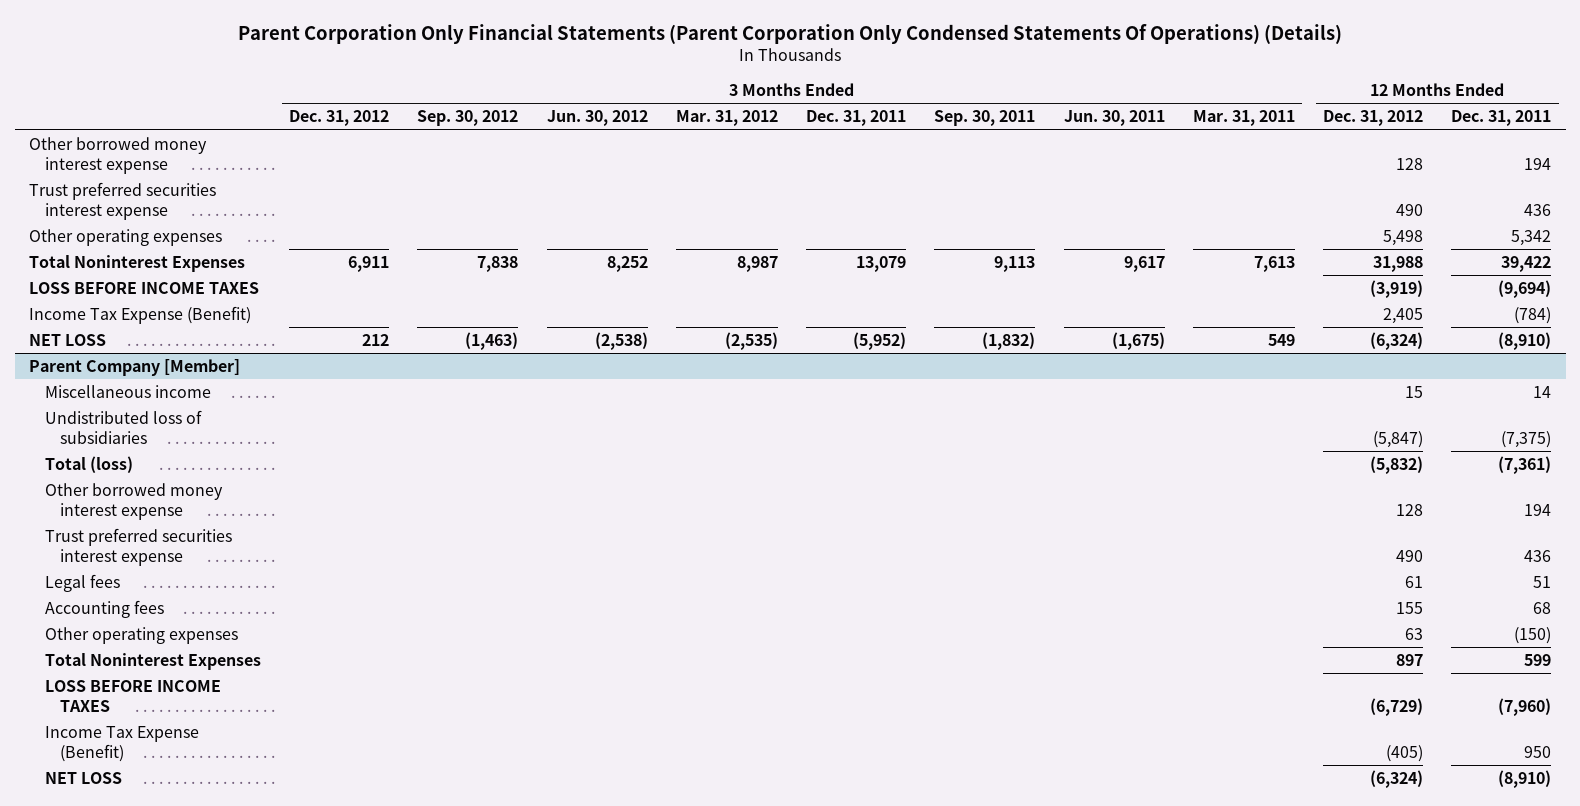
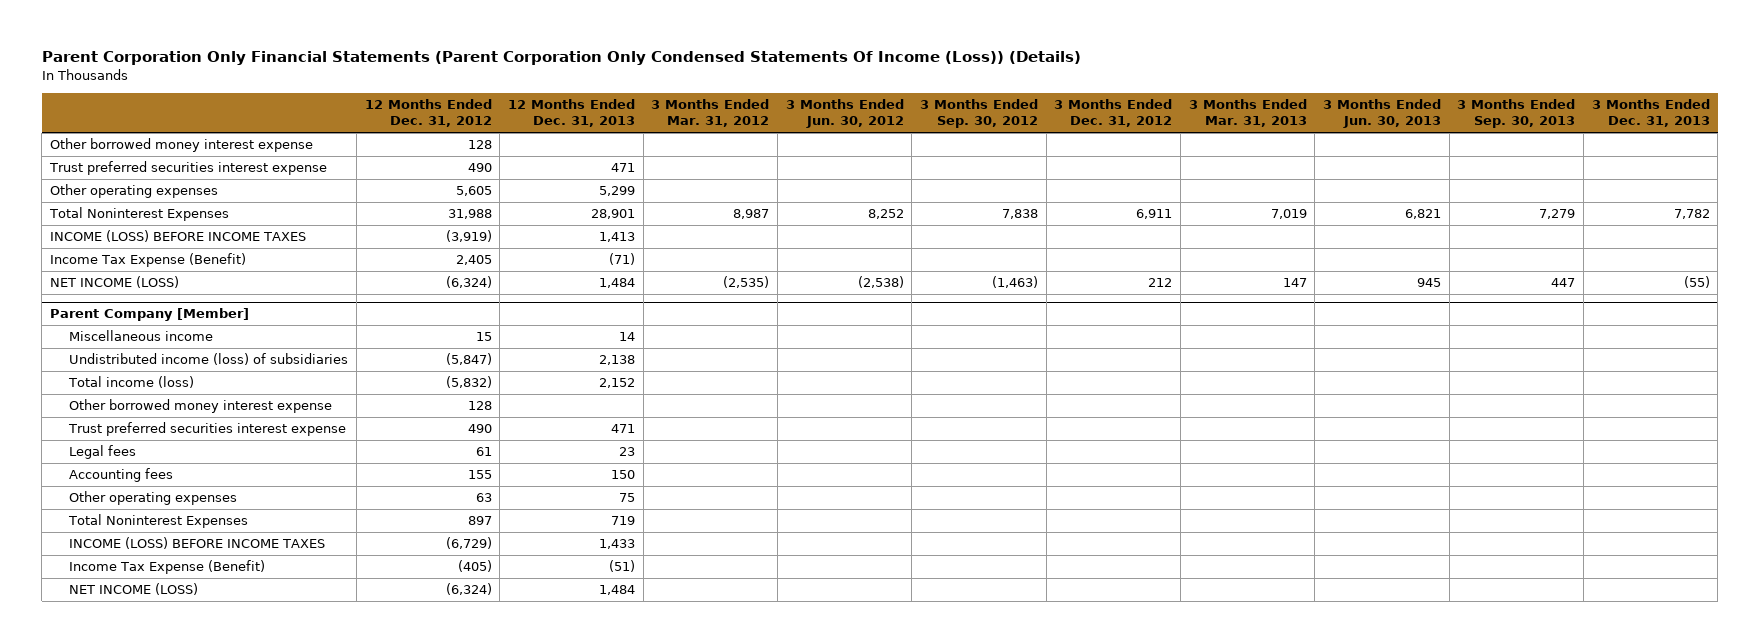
[238,23,1343,44] Parent Corporation Only Financial Statements (Parent Corporation Only Condensed Statements Of Operations) (Details) -> [41,50,1081,65] Parent Corporation Only Financial Statements (Parent Corporation Only Condensed Statements Of Income (Loss)) (Details)
[806,110,907,127] Dec. 31, 2011 -> none
[934,110,1036,127] Sep. 30, 2011 -> none
[1063,110,1165,127] Jun. 30, 2011 -> none
[1192,110,1295,127] Mar. 31, 2011 -> none
[1451,110,1552,127] Dec. 31, 2011 -> none
none -> [507,98,635,128] 12 Months Ended Dec. 31, 2013
none -> [1188,98,1307,128] 3 Months Ended Mar. 31, 2013
none -> [1322,98,1441,129] 3 Months Ended Jun. 30, 2013
none -> [1457,98,1576,129] 3 Months Ended Sep. 30, 2013
none -> [1591,98,1710,128] 3 Months Ended Dec. 31, 2013
[1383,229,1424,246] 5,498 -> [455,186,492,197] 5,605
[28,281,259,294] LOSS BEFORE INCOME TAXES -> [49,230,306,243] INCOME (LOSS) BEFORE INCOME TAXES
[28,333,106,346] NET LOSS -> [49,276,179,289] NET INCOME (LOSS)
[44,409,202,444] Undistributed loss of subsidiaries -> [69,353,349,366] Undistributed income (loss) of subsidiaries
[44,455,133,473] Total (loss) -> [68,376,195,389] Total income (loss)
[44,679,221,712] LOSS BEFORE INCOME TAXES -> [69,537,326,550] INCOME (LOSS) BEFORE INCOME TAXES
[44,771,122,784] NET LOSS -> [69,583,199,596] NET INCOME (LOSS)

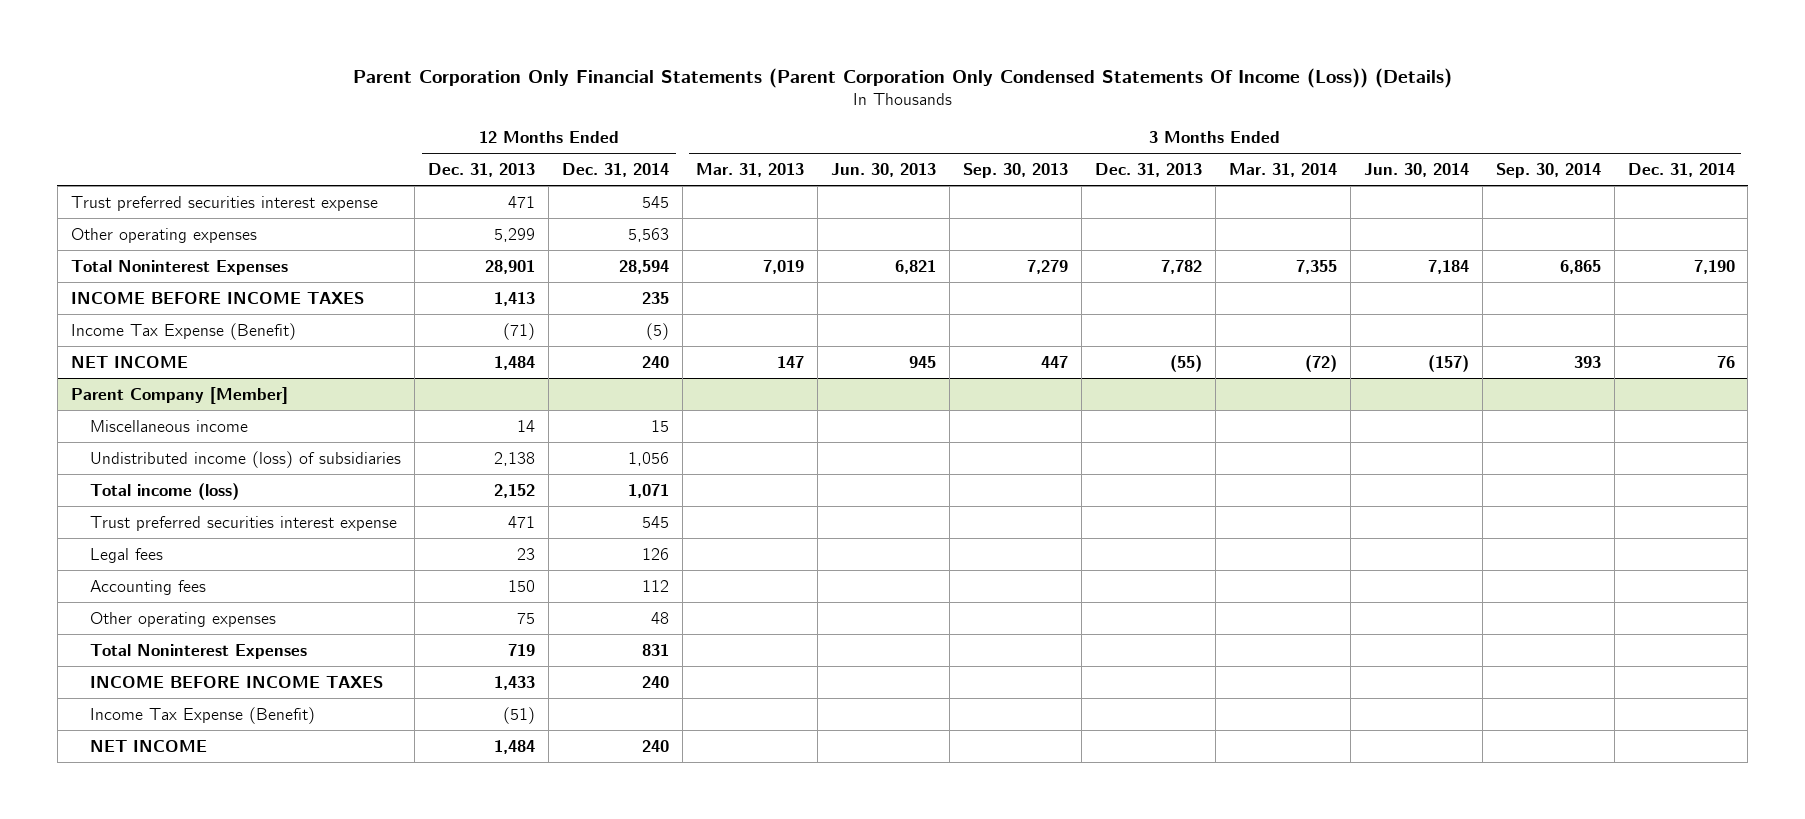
[364,98,492,128] 12 Months Ended Dec. 31, 2012 -> none
[651,98,770,128] 3 Months Ended Mar. 31, 2012 -> none
[785,98,904,129] 3 Months Ended Jun. 30, 2012 -> none
[919,98,1038,129] 3 Months Ended Sep. 30, 2012 -> none
[1054,98,1173,128] 3 Months Ended Dec. 31, 2012 -> none
none -> [562,162,670,177] Dec. 31, 2014
none -> [1228,162,1337,177] Mar. 31, 2014
none -> [1363,162,1469,177] Jun. 30, 2014
none -> [1495,162,1601,178] Sep. 30, 2014
none -> [1627,162,1735,177] Dec. 31, 2014
[49,138,313,153] Other borrowed money interest expense -> none
[49,230,306,243] INCOME (LOSS) BEFORE INCOME TAXES -> [70,291,364,304] INCOME BEFORE INCOME TAXES
[49,276,179,289] NET INCOME (LOSS) -> [70,355,188,368] NET INCOME
[69,399,333,414] Other borrowed money interest expense -> none
[69,537,326,550] INCOME (LOSS) BEFORE INCOME TAXES -> [90,675,384,688] INCOME BEFORE INCOME TAXES
[69,583,199,596] NET INCOME (LOSS) -> [90,739,208,752] NET INCOME

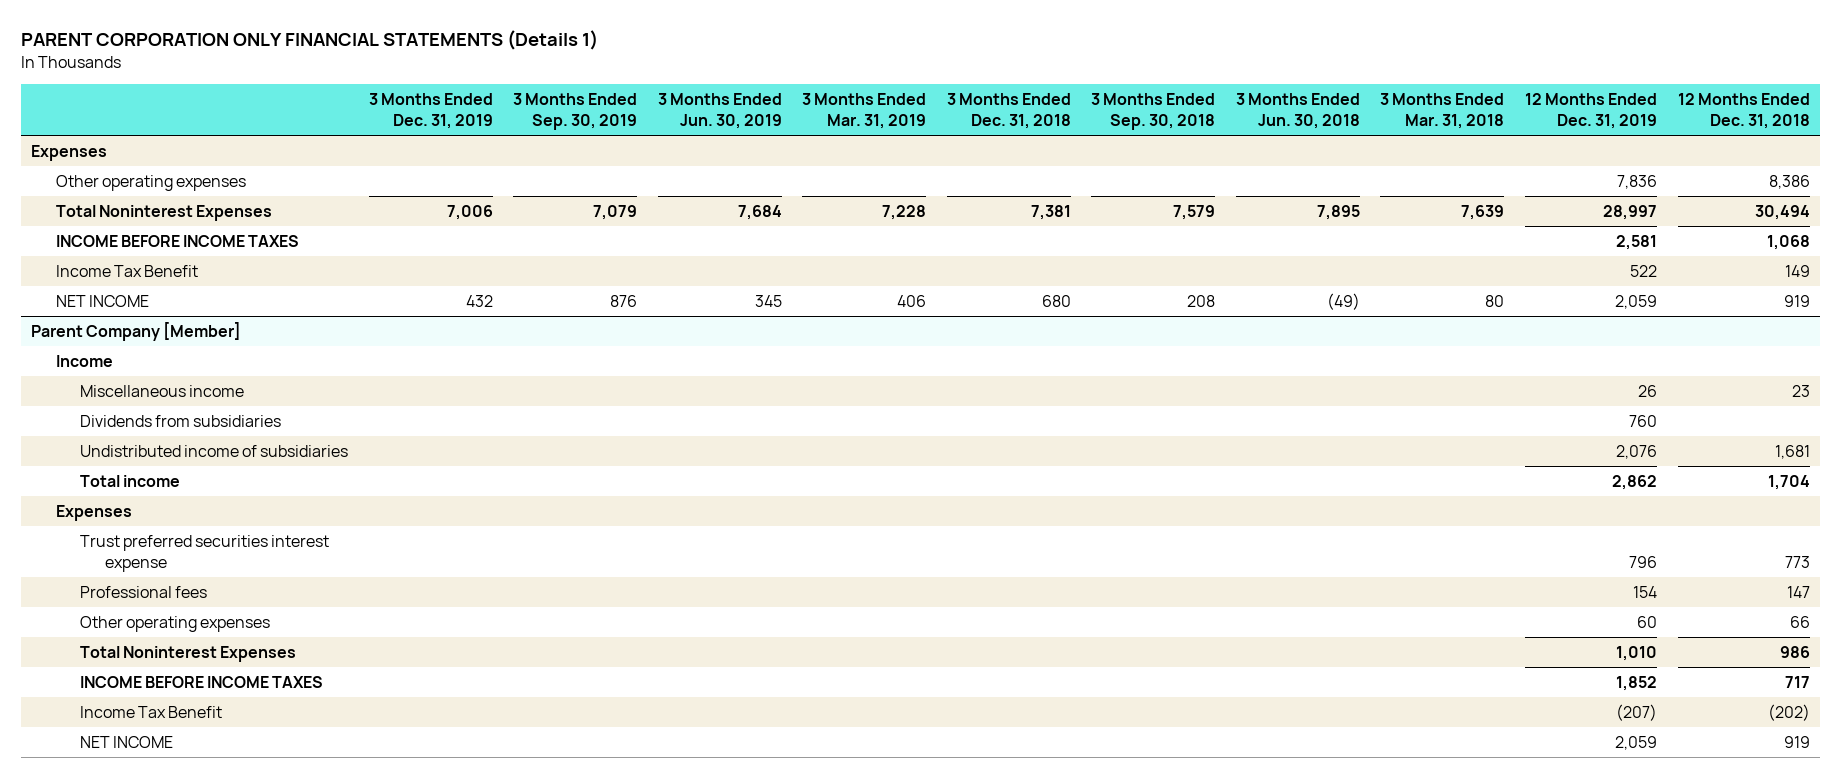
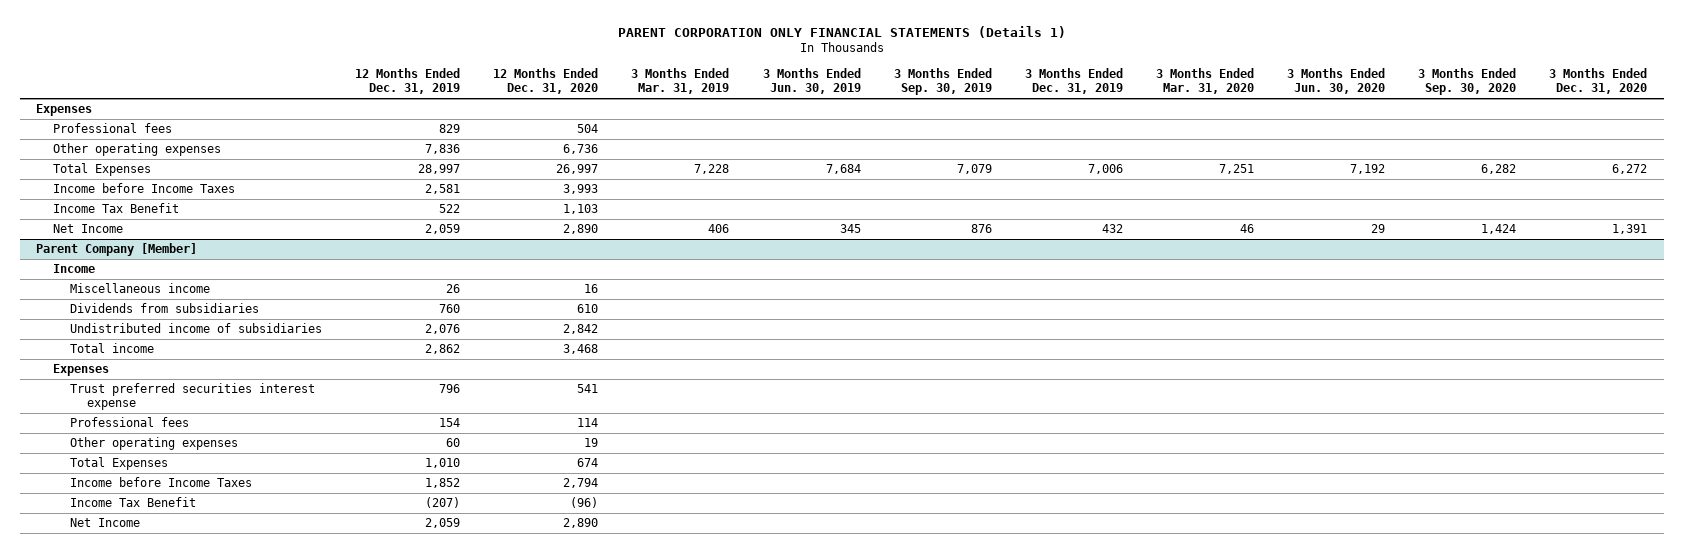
[946,92,1071,129] 3 Months Ended Dec. 31, 2018 -> none
[1091,92,1216,130] 3 Months Ended Sep. 30, 2018 -> none
[1235,92,1360,129] 3 Months Ended Jun. 30, 2018 -> none
[1380,92,1505,129] 3 Months Ended Mar. 31, 2018 -> none
[1677,92,1810,129] 12 Months Ended Dec. 31, 2018 -> none
none -> [493,67,599,95] 12 Months Ended Dec. 31, 2020
none -> [1155,67,1254,95] 3 Months Ended Mar. 31, 2020
none -> [1287,67,1386,95] 3 Months Ended Jun. 30, 2020
none -> [1418,67,1517,96] 3 Months Ended Sep. 30, 2020
none -> [1549,67,1648,95] 3 Months Ended Dec. 31, 2020
none -> [53,123,173,134] Professional fees
[55,205,272,222] Total Noninterest Expenses -> [53,163,152,177] Total Expenses
[55,235,299,248] INCOME BEFORE INCOME TAXES -> [53,183,236,194] Income before Income Taxes
[55,295,149,308] NET INCOME -> [53,224,124,234] Net Income
[80,646,297,663] Total Noninterest Expenses -> [70,457,169,471] Total Expenses
[80,676,324,689] INCOME BEFORE INCOME TAXES -> [70,477,253,488] Income before Income Taxes
[80,736,174,749] NET INCOME -> [70,518,141,528] Net Income

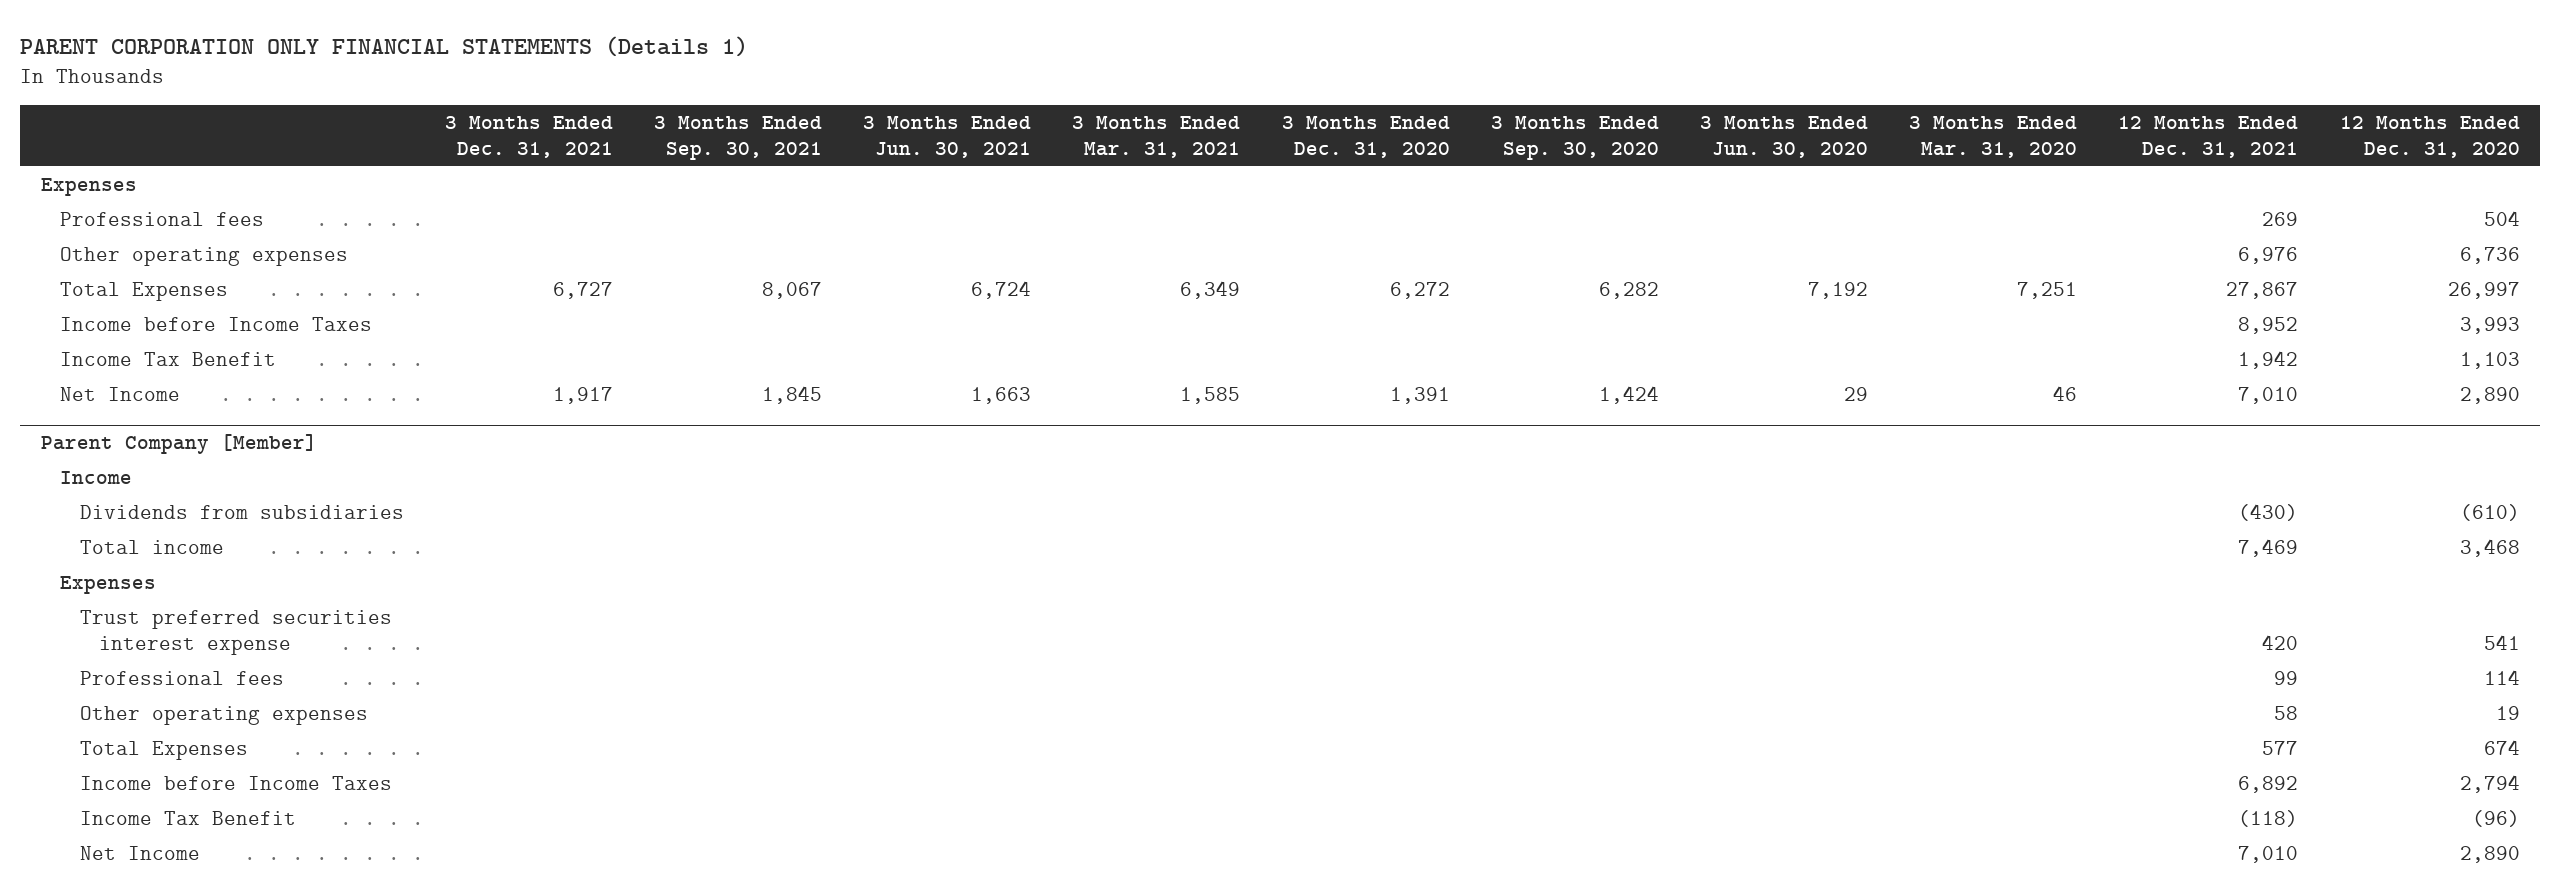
[355,67,461,95] 12 Months Ended Dec. 31, 2019 -> none
[631,67,730,95] 3 Months Ended Mar. 31, 2019 -> none
[762,67,861,95] 3 Months Ended Jun. 30, 2019 -> none
[893,67,992,96] 3 Months Ended Sep. 30, 2019 -> none
[1024,67,1123,95] 3 Months Ended Dec. 31, 2019 -> none
none -> [444,116,613,159] 3 Months Ended Dec. 31, 2021
none -> [654,116,823,161] 3 Months Ended Sep. 30, 2021
none -> [863,116,1032,159] 3 Months Ended Jun. 30, 2021
none -> [1072,116,1241,159] 3 Months Ended Mar. 31, 2021
none -> [2118,116,2299,159] 12 Months Ended Dec. 31, 2021
[70,283,211,294] Miscellaneous income -> none
[70,323,323,334] Undistributed income of subsidiaries -> none
[577,304,599,314] 610 -> [2459,503,2520,521] (610)

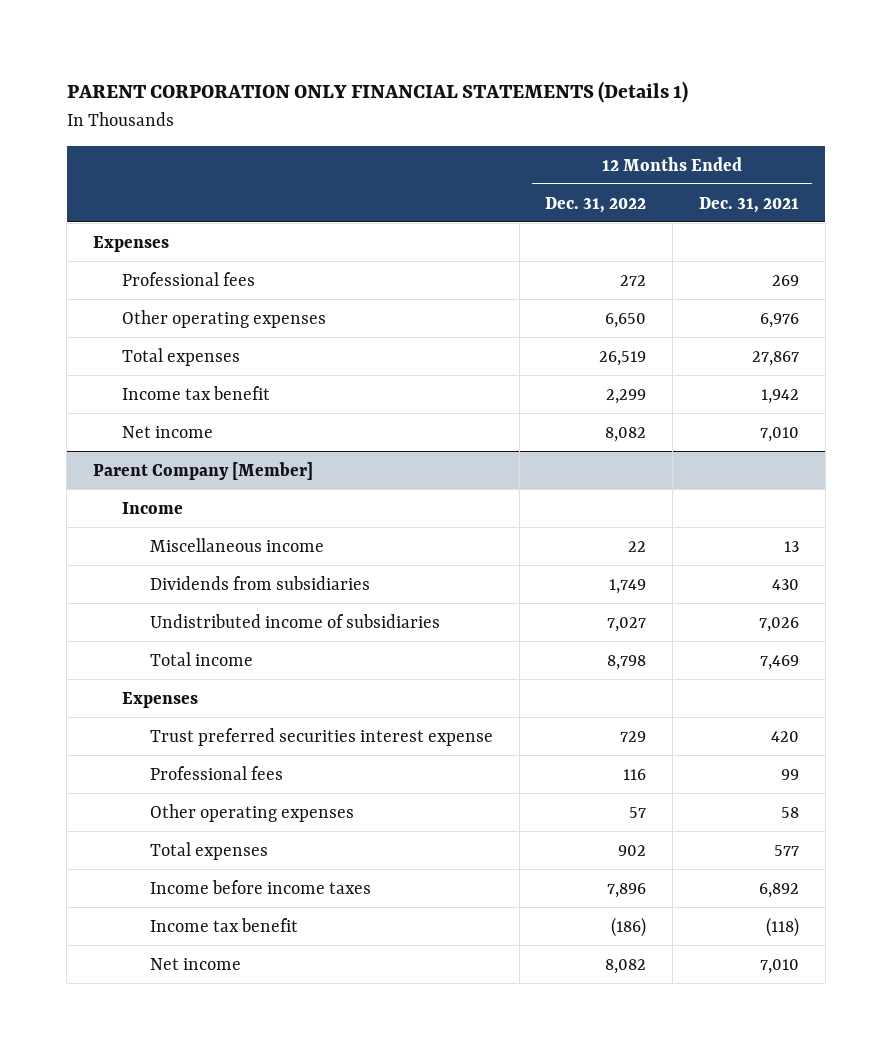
[444,116,613,159] 3 Months Ended Dec. 31, 2021 -> none
[654,116,823,161] 3 Months Ended Sep. 30, 2021 -> none
[863,116,1032,159] 3 Months Ended Jun. 30, 2021 -> none
[1072,116,1241,159] 3 Months Ended Mar. 31, 2021 -> none
[1281,116,1450,159] 3 Months Ended Dec. 31, 2020 -> none
[1490,116,1659,161] 3 Months Ended Sep. 30, 2020 -> none
[1700,116,1869,159] 3 Months Ended Jun. 30, 2020 -> none
[1909,116,2078,159] 3 Months Ended Mar. 31, 2020 -> none
[2339,116,2520,159] 12 Months Ended Dec. 31, 2020 -> none
none -> [545,196,647,213] Dec. 31, 2022
[60,316,373,331] Income before Income Taxes -> none
[60,281,229,301] Total Expenses -> [121,347,240,366] Total expenses
[60,351,277,366] Income Tax Benefit -> [121,385,270,400] Income tax benefit
[60,386,181,401] Net Income -> [121,425,213,438] Net income
none -> [149,537,324,552] Miscellaneous income
[2238,503,2299,521] (430) -> [772,578,800,590] 430
none -> [149,613,440,628] Undistributed income of subsidiaries
[79,740,248,760] Total Expenses -> [149,841,268,860] Total expenses
[79,775,392,790] Income before Income Taxes -> [149,879,371,894] Income before income taxes
[79,810,296,825] Income Tax Benefit -> [149,917,298,932] Income tax benefit
[79,845,200,860] Net Income -> [149,957,241,970] Net income

